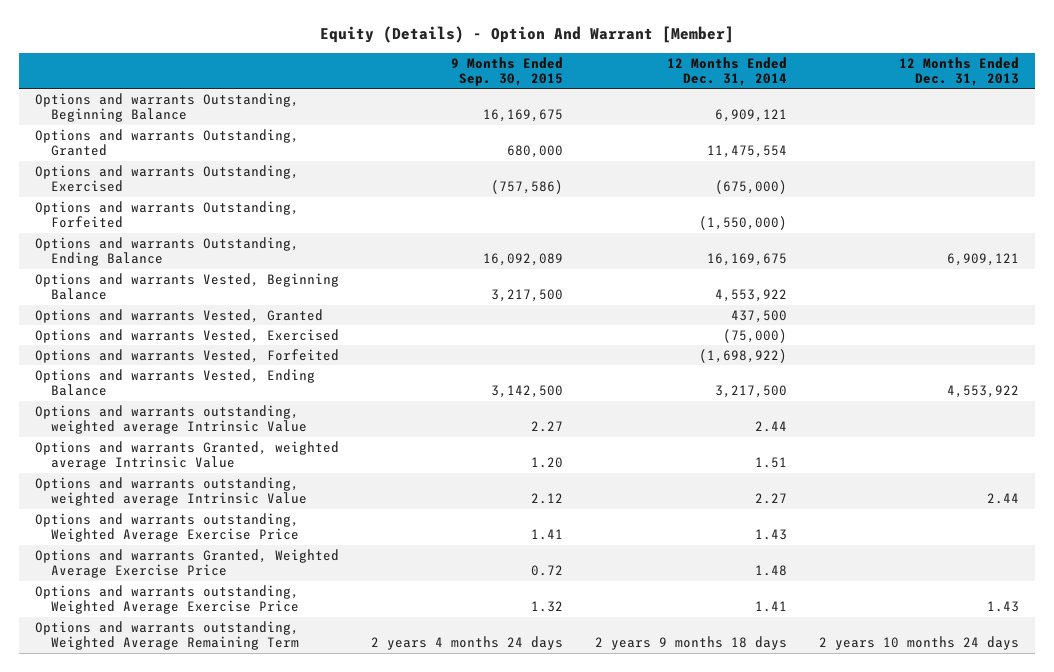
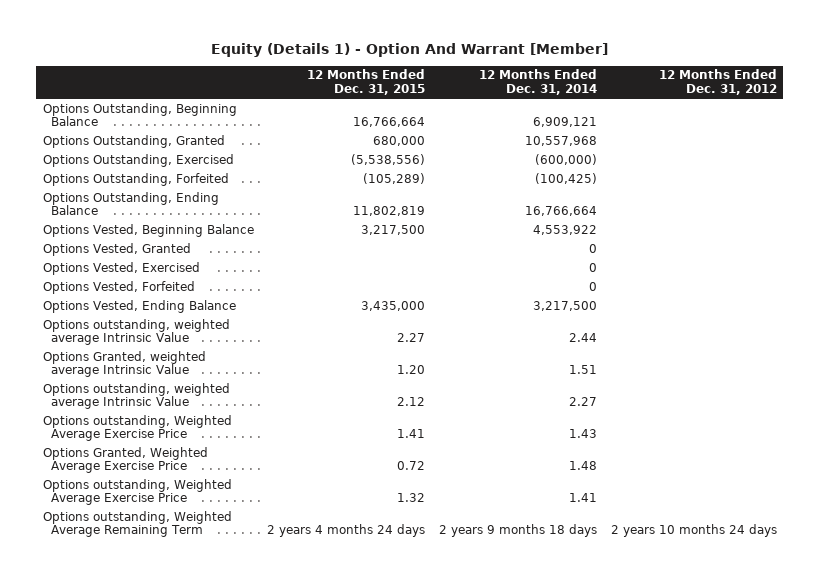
[320,26,735,44] Equity (Details) - Option And Warrant [Member] -> [210,42,608,57] Equity (Details 1) - Option And Warrant [Member]
[451,56,564,86] 9 Months Ended Sep. 30, 2015 -> none
[899,56,1020,86] 12 Months Ended Dec. 31, 2013 -> none
none -> [307,69,426,95] 12 Months Ended Dec. 31, 2015
none -> [658,69,777,95] 12 Months Ended Dec. 31, 2012
[34,92,299,123] Options and warrants Outstanding, Beginning Balance -> [42,102,237,127] Options Outstanding, Beginning Balance
[34,128,299,157] Options and warrants Outstanding, Granted -> [42,134,225,148] Options Outstanding, Granted
[707,145,788,159] 11,475,554 -> [524,135,597,146] 10,557,968
[34,164,299,193] Options and warrants Outstanding, Exercised -> [42,153,234,167] Options Outstanding, Exercised
[715,180,788,195] (675,000) -> [534,153,597,165] (600,000)
[34,200,299,229] Options and warrants Outstanding, Forfeited -> [42,172,229,186] Options Outstanding, Forfeited
[699,216,788,231] (1,550,000) -> [534,172,597,184] (100,425)
[34,236,299,267] Options and warrants Outstanding, Ending Balance -> [42,191,219,216] Options Outstanding, Ending Balance
[707,253,788,267] 16,169,675 -> [524,206,597,217] 16,766,664
[34,272,339,301] Options and warrants Vested, Beginning Balance -> [42,223,254,237] Options Vested, Beginning Balance
[34,308,323,323] Options and warrants Vested, Granted -> [42,242,191,256] Options Vested, Granted
[731,309,788,323] 437,500 -> [588,243,597,253] 0
[34,328,339,343] Options and warrants Vested, Exercised -> [42,261,200,275] Options Vested, Exercised
[723,328,788,343] (75,000) -> [588,262,597,272] 0
[34,348,339,363] Options and warrants Vested, Forfeited -> [42,280,195,294] Options Vested, Forfeited
[699,348,788,363] (1,698,922) -> [588,281,597,291] 0
[34,368,315,397] Options and warrants Vested, Ending Balance -> [42,299,236,313] Options Vested, Ending Balance
[34,404,308,435] Options and warrants outstanding, weighted average Intrinsic Value -> [42,318,230,346] Options outstanding, weighted average Intrinsic Value
[34,440,339,471] Options and warrants Granted, weighted average Intrinsic Value -> [42,350,206,378] Options Granted, weighted average Intrinsic Value
[34,476,308,507] Options and warrants outstanding, weighted average Intrinsic Value -> [42,382,230,410] Options outstanding, weighted average Intrinsic Value
[34,512,300,543] Options and warrants outstanding, Weighted Average Exercise Price -> [42,414,232,442] Options outstanding, Weighted Average Exercise Price
[34,548,339,579] Options and warrants Granted, Weighted Average Exercise Price -> [42,446,208,474] Options Granted, Weighted Average Exercise Price
[34,584,300,615] Options and warrants outstanding, Weighted Average Exercise Price -> [42,478,232,506] Options outstanding, Weighted Average Exercise Price
[34,620,300,651] Options and warrants outstanding, Weighted Average Remaining Term -> [42,510,232,538] Options outstanding, Weighted Average Remaining Term

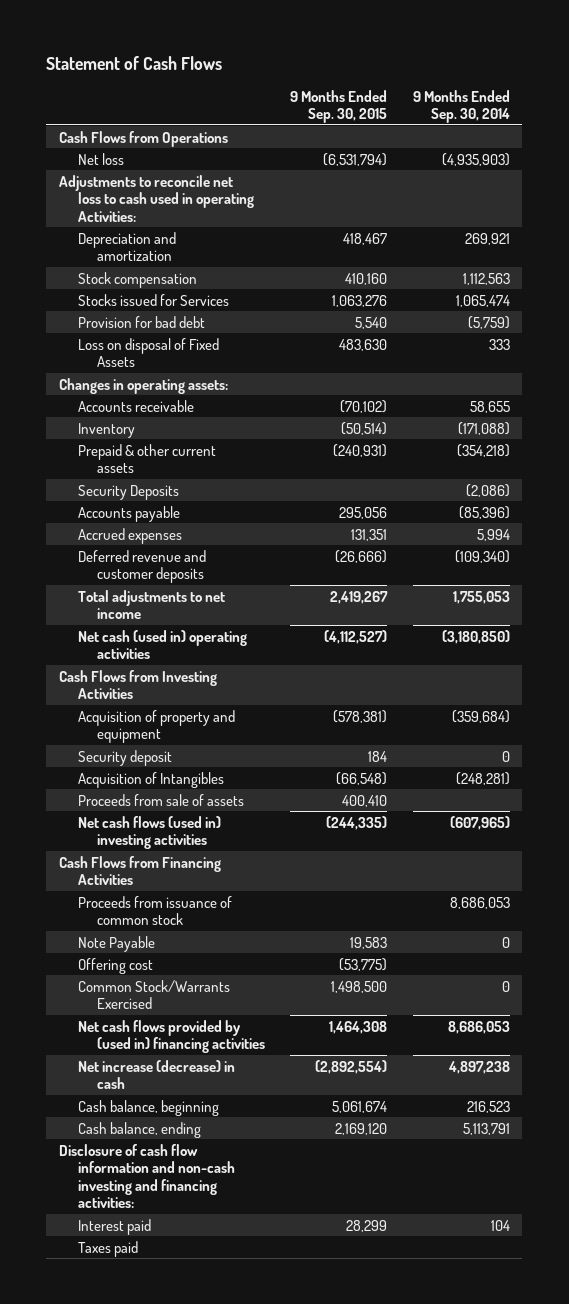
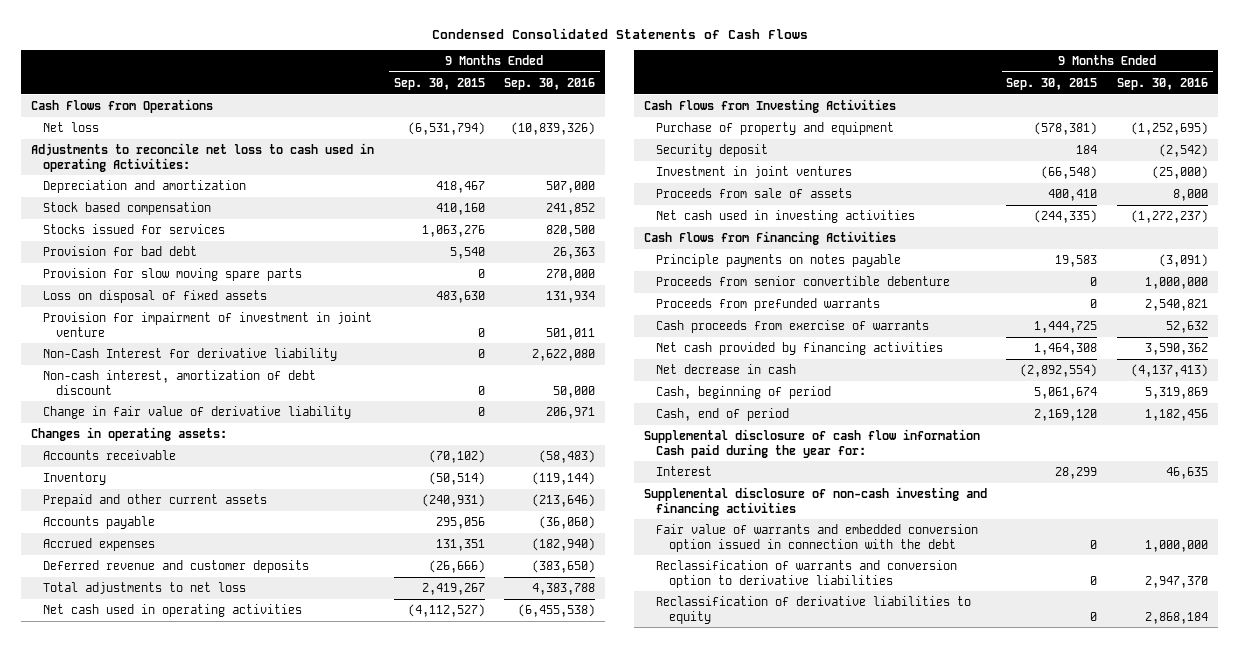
[46,55,223,70] Statement of Cash Flows -> [431,27,808,39] Condensed Consolidated Statements of Cash Flows
[412,89,510,124] 9 Months Ended Sep. 30, 2014 -> none
none -> [504,77,596,90] Sep. 30, 2016
[77,271,197,288] Stock compensation -> [43,201,212,215] Stock based compensation
[77,293,229,306] Stocks issued for Services -> [43,223,226,234] Stocks issued for services
none -> [43,267,303,281] Provision for slow moving spare parts
[77,337,219,368] Loss on disposal of Fixed Assets -> [43,289,268,303] Loss on disposal of fixed assets
none -> [43,311,373,337] Provision for impairment of investment in joint venture
none -> [43,347,338,361] Non-Cash Interest for derivative liability
none -> [43,369,317,395] Non-cash interest, amortization of debt discount
none -> [43,405,352,419] Change in fair value of derivative liability
[77,484,179,500] Security Deposits -> none
[77,443,216,474] Prepaid & other current assets -> [43,493,268,507] Prepaid and other current assets
[77,589,225,620] Total adjustments to net income -> [43,581,247,594] Total adjustments to net loss
[77,629,247,660] Net cash (used in) operating activities -> [43,603,303,617] Net cash used in operating activities
[77,709,235,744] Acquisition of property and equipment -> [656,121,895,135] Purchase of property and equipment
[77,771,224,788] Acquisition of Intangibles -> [656,165,853,178] Investment in joint ventures
[77,815,221,850] Net cash flows (used in) investing activities -> [656,209,916,223] Net cash used in investing activities
[77,895,232,926] Proceeds from issuance of common stock -> none
[77,957,153,974] Offering cost -> none
[77,979,230,1010] Common Stock/Warrants Exercised -> none
[77,1240,138,1257] Taxes paid -> none
[77,935,155,952] Note Payable -> [656,253,902,267] Principle payments on notes payable
none -> [656,275,951,286] Proceeds from senior convertible debenture
none -> [656,297,881,311] Proceeds from prefunded warrants
none -> [656,319,930,333] Cash proceeds from exercise of warrants
[77,1019,265,1054] Net cash flows provided by (used in) financing activities -> [656,341,944,355] Net cash provided by financing activities
[77,1059,235,1090] Net increase (decrease) in cash -> [656,363,797,374] Net decrease in cash
[77,1099,219,1116] Cash balance, beginning -> [656,385,832,399] Cash, beginning of period
[77,1121,201,1138] Cash balance, ending -> [656,407,790,421] Cash, end of period
[59,1143,235,1209] Disclosure of cash flow information and non-cash investing and financing activities: -> [643,428,980,458] Supplemental disclosure of cash flow information Cash paid during the year for:
[77,1218,151,1235] Interest paid -> [656,465,713,476] Interest
none -> [643,486,987,516] Supplemental disclosure of non-cash investing and financing activities
none -> [656,523,979,552] Fair value of warrants and embedded conversion option issued in connection with the debt
none -> [656,559,958,588] Reclassification of warrants and conversion option to derivative liabilities
none -> [656,595,972,624] Reclassification of derivative liabilities to equity

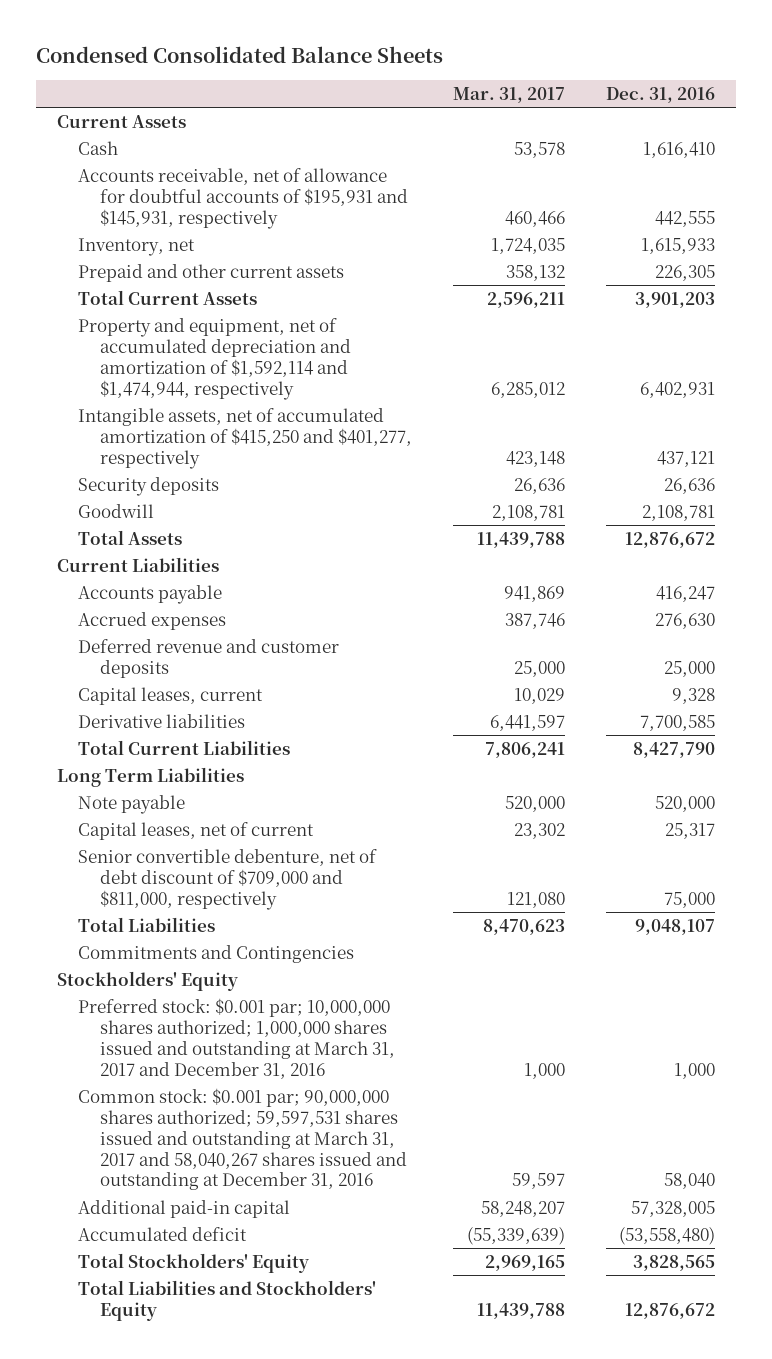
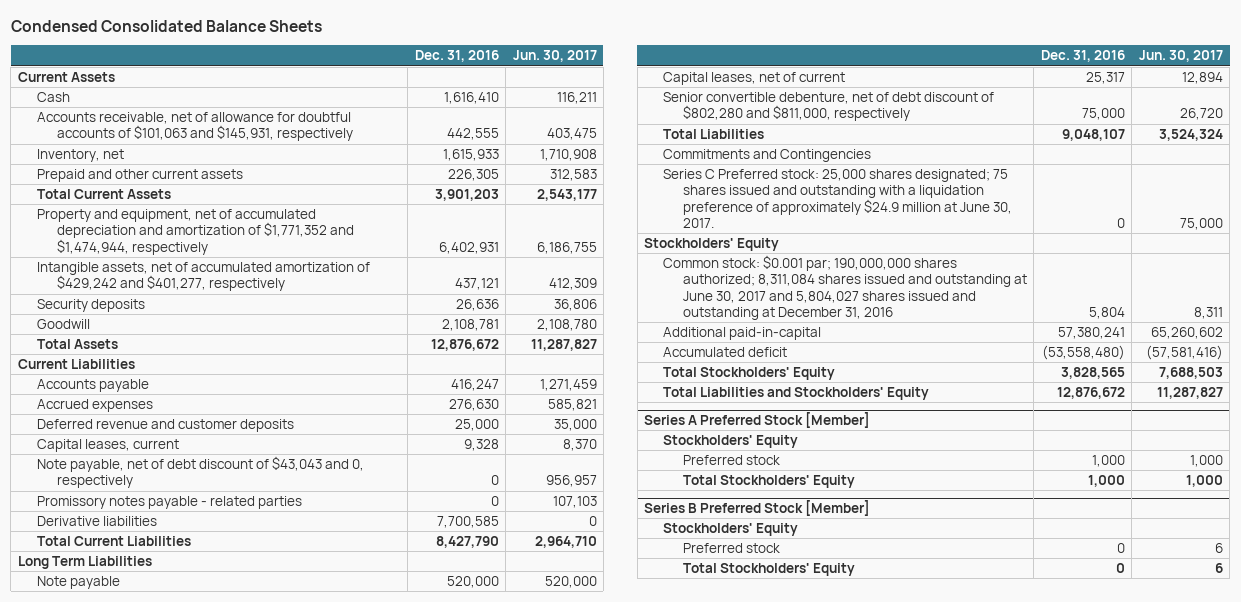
[452,87,565,104] Mar. 31, 2017 -> none
none -> [512,50,597,63] Jun. 30, 2017
[78,167,408,229] Accounts receivable, net of allowance for doubtful accounts of $195,931 and $145,931, respectively -> [37,112,353,142] Accounts receivable, net of allowance for doubtful accounts of $101,063 and $145,931, respectively
[78,317,351,400] Property and equipment, net of accumulated depreciation and amortization of $1,592,114 and $1,474,944, respectively -> [37,209,354,255] Property and equipment, net of accumulated depreciation and amortization of $1,771,352 and $1,474,944, respectively
[78,407,412,469] Intangible assets, net of accumulated amortization of $415,250 and $401,277, respectively -> [37,262,371,292] Intangible assets, net of accumulated amortization of $429,242 and $401,277, respectively
none -> [37,456,365,489] Note payable, net of debt discount of $43,043 and 0, respectively
none -> [37,496,303,510] Promissory notes payable - related parties
[78,848,378,910] Senior convertible debenture, net of debt discount of $709,000 and $811,000, respectively -> [663,92,995,122] Senior convertible debenture, net of debt discount of $802,280 and $811,000, respectively
none -> [663,169,1012,229] Series C Preferred stock: 25,000 shares designated; 75 shares issued and outstanding with a liquidation preference of approximately $24.9 million at June 30, 2017.
[78,997,395,1079] Preferred stock: $0.001 par; 10,000,000 shares authorized; 1,000,000 shares issued and outstanding at March 31, 2017 and December 31, 2016 -> none
[78,1087,407,1191] Common stock: $0.001 par; 90,000,000 shares authorized; 59,597,531 shares issued and outstanding at March 31, 2017 and 58,040,267 shares issued and outstanding at December 31, 2016 -> [663,255,1027,321] Common stock: $0.001 par; 190,000,000 shares authorized; 8,311,084 shares issued and outstanding at June 30, 2017 and 5,804,027 shares issued and outstanding at December 31, 2016
[664,1173,716,1190] 58,040 -> [1088,307,1125,320] 5,804
[78,1199,291,1218] Additional paid-in capital -> [663,327,822,341] Additional paid-in-capital
[631,1200,716,1217] 57,328,005 -> [1057,327,1125,340] 57,380,241
none -> [644,412,871,429] Series A Preferred Stock [Member]
none -> [663,435,799,449] Stockholders' Equity
none -> [682,455,780,466] Preferred stock
none -> [682,475,855,489] Total Stockholders' Equity
none -> [644,500,871,517] Series B Preferred Stock [Member]
none -> [663,523,799,537] Stockholders' Equity
none -> [682,543,780,554] Preferred stock
none -> [682,563,855,577] Total Stockholders' Equity

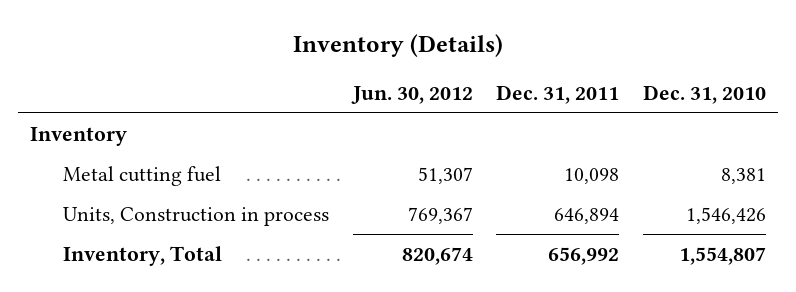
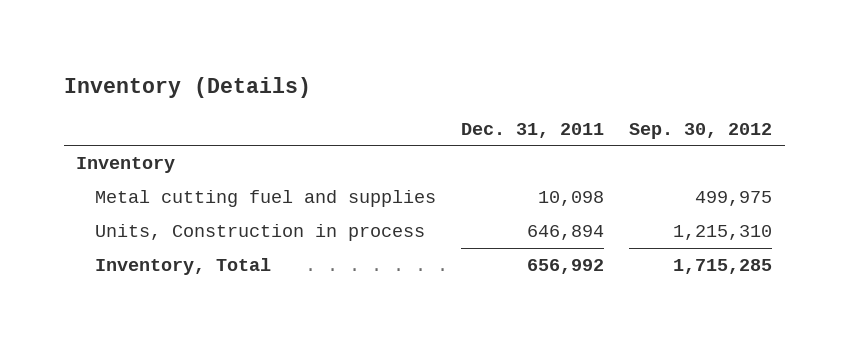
[350,85,473,104] Jun. 30, 2012 -> none
[643,84,767,104] Dec. 31, 2010 -> none
none -> [629,122,773,139] Sep. 30, 2012
[63,165,222,186] Metal cutting fuel -> [94,190,436,208] Metal cutting fuel and supplies

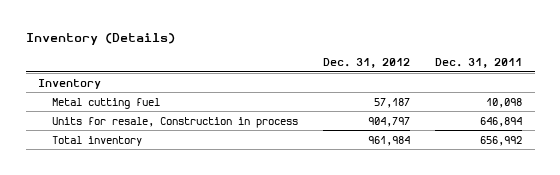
[629,122,773,139] Sep. 30, 2012 -> none
none -> [323,58,411,69] Dec. 31, 2012
[94,190,436,208] Metal cutting fuel and supplies -> [52,97,161,109] Metal cutting fuel
[94,224,425,242] Units, Construction in process -> [52,116,299,128] Units for resale, Construction in process
[94,258,271,276] Inventory, Total -> [52,135,143,146] Total inventory

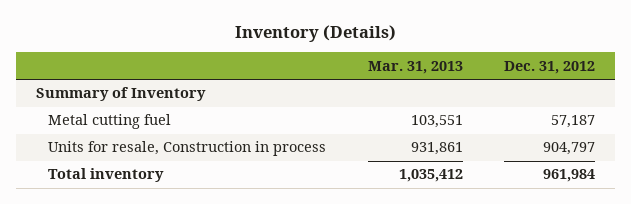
[435,58,523,69] Dec. 31, 2011 -> none
none -> [367,60,463,74] Mar. 31, 2013
[38,78,102,89] Inventory -> [36,87,207,102] Summary of Inventory

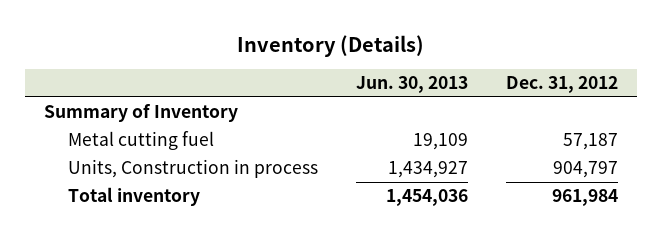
[367,60,463,74] Mar. 31, 2013 -> none
none -> [355,76,468,94] Jun. 30, 2013
[48,141,327,157] Units for resale, Construction in process -> [67,159,318,179] Units, Construction in process

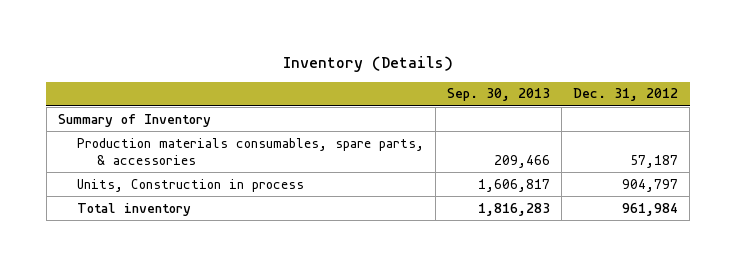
[355,76,468,94] Jun. 30, 2013 -> none
none -> [447,88,551,102] Sep. 30, 2013
[67,131,214,151] Metal cutting fuel -> [77,137,425,165] Production materials consumables, spare parts, & accessories

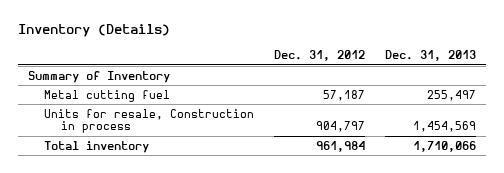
[447,88,551,102] Sep. 30, 2013 -> none
none -> [384,50,476,62] Dec. 31, 2013
[77,137,425,165] Production materials consumables, spare parts, & accessories -> [44,89,171,102] Metal cutting fuel
[77,178,305,192] Units, Construction in process -> [44,108,255,134] Units for resale, Construction in process

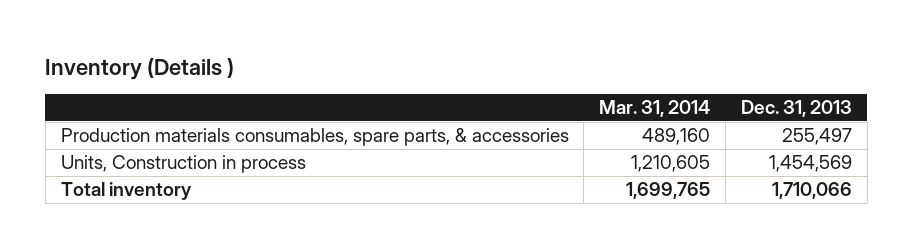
[17,24,170,38] Inventory (Details) -> [45,57,235,80] Inventory (Details )
[274,50,366,62] Dec. 31, 2012 -> none
none -> [599,100,711,118] Mar. 31, 2014
[27,70,170,83] Summary of Inventory -> none
[44,89,171,102] Metal cutting fuel -> [60,128,569,147] Production materials consumables, spare parts, & accessories
[44,108,255,134] Units for resale, Construction in process -> [60,155,306,174] Units, Construction in process

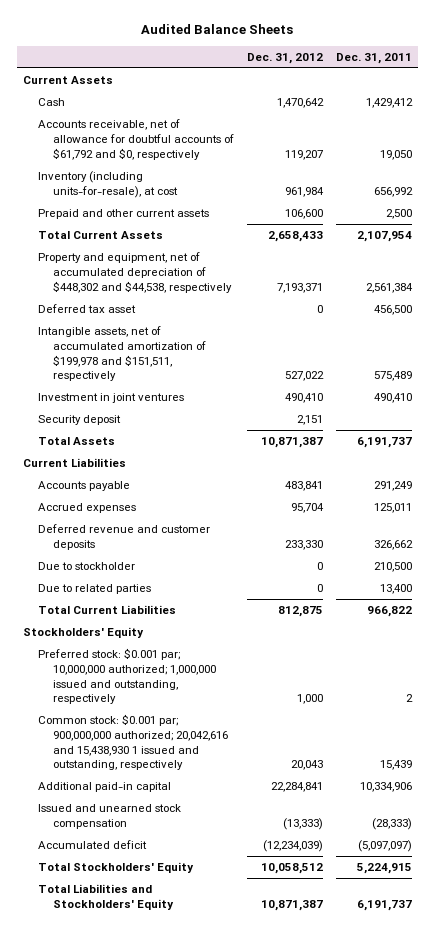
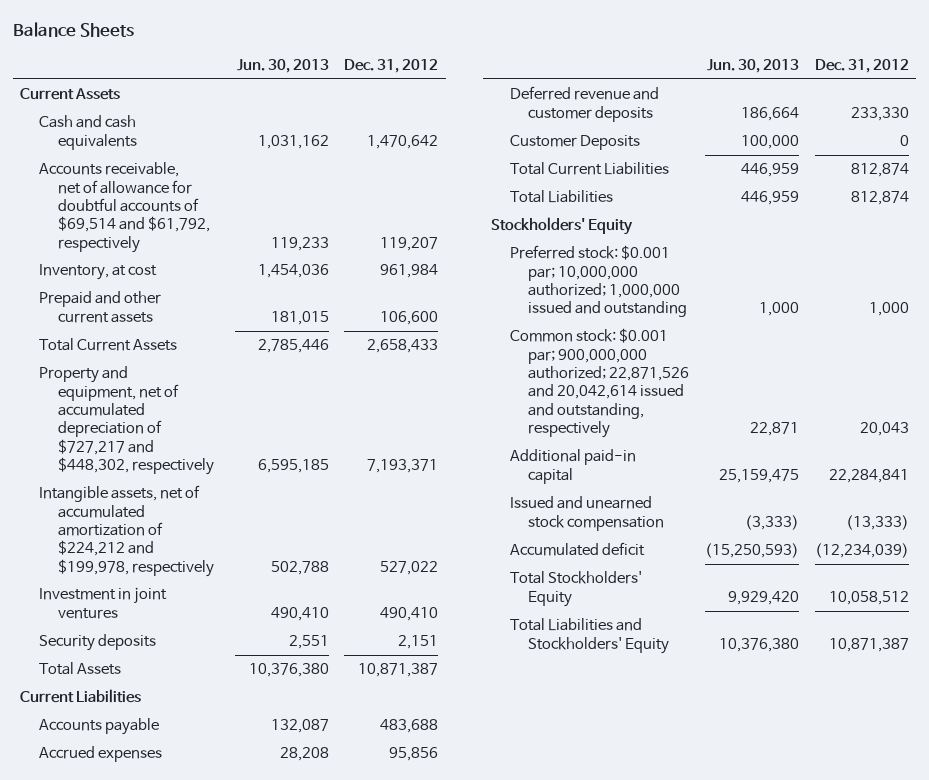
[141,24,294,35] Audited Balance Sheets -> [12,21,134,37] Balance Sheets
[335,52,412,64] Dec. 31, 2011 -> none
none -> [236,58,329,73] Jun. 30, 2013
[38,98,66,107] Cash -> [39,115,137,150] Cash and cash equivalents
[38,119,234,160] Accounts receivable, net of allowance for doubtful accounts of $61,792 and $0, respectively -> [39,162,210,253] Accounts receivable, net of allowance for doubtful accounts of $69,514 and $61,792, respectively
[38,171,178,198] Inventory (including units-for-resale), at cost -> [39,264,158,281] Inventory, at cost
[38,304,137,314] Deferred tax asset -> none
[38,252,232,293] Property and equipment, net of accumulated depreciation of $448,302 and $44,538, respectively -> [39,366,214,475] Property and equipment, net of accumulated depreciation of $727,217 and $448,302, respectively
[38,326,206,382] Intangible assets, net of accumulated amortization of $199,978 and $151,511, respectively -> [39,485,214,577] Intangible assets, net of accumulated amortization of $224,212 and $199,978, respectively
[38,415,122,426] Security deposit -> [39,634,157,652] Security deposits
[284,481,323,492] 483,841 -> [380,719,439,734] 483,688
[290,503,324,514] 95,704 -> [389,747,439,762] 95,856
[38,562,136,571] Due to stockholder -> none
[38,584,152,595] Due to related parties -> none
none -> [509,135,640,151] Customer Deposits
[277,606,323,618] 812,875 -> [850,163,909,178] 812,874
none -> [509,190,613,204] Total Liabilities
[38,648,216,705] Preferred stock: $0.001 par; 10,000,000 authorized; 1,000,000 issued and outstanding, respectively -> [509,245,688,318] Preferred stock: $0.001 par; 10,000,000 authorized; 1,000,000 issued and outstanding
[38,714,228,771] Common stock: $0.001 par; 900,000,000 authorized; 20,042,616 and 15,438,930 1 issued and outstanding, respectively -> [509,328,690,438] Common stock: $0.001 par; 900,000,000 authorized; 22,871,526 and 20,042,614 issued and outstanding, respectively

